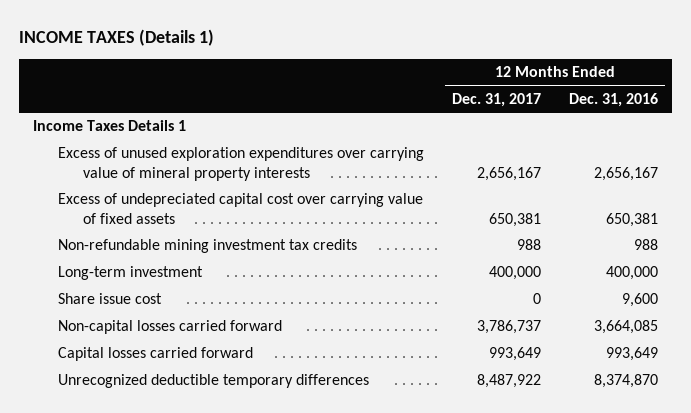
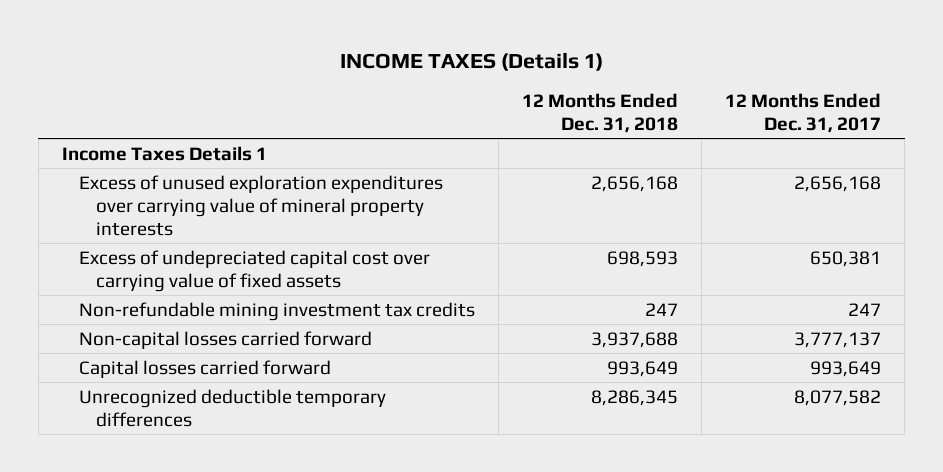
[568,92,658,107] Dec. 31, 2016 -> none
none -> [522,92,679,134] 12 Months Ended Dec. 31, 2018
[476,166,541,181] 2,656,167 -> [794,175,882,192] 2,656,168
[57,266,203,281] Long-term investment -> none
[57,293,162,305] Share issue cost -> none
[516,239,541,251] 988 -> [848,302,882,316] 247
[476,320,541,335] 3,786,737 -> [794,331,882,348] 3,777,137
[476,374,541,389] 8,487,922 -> [794,389,882,406] 8,077,582

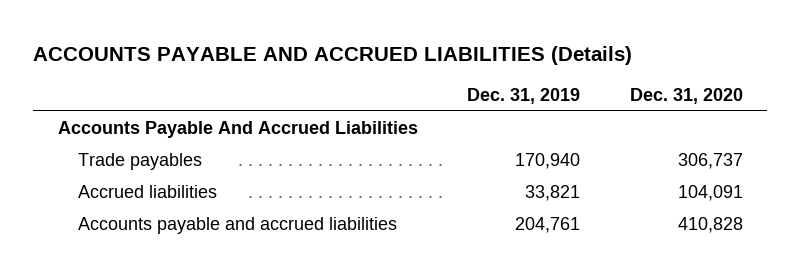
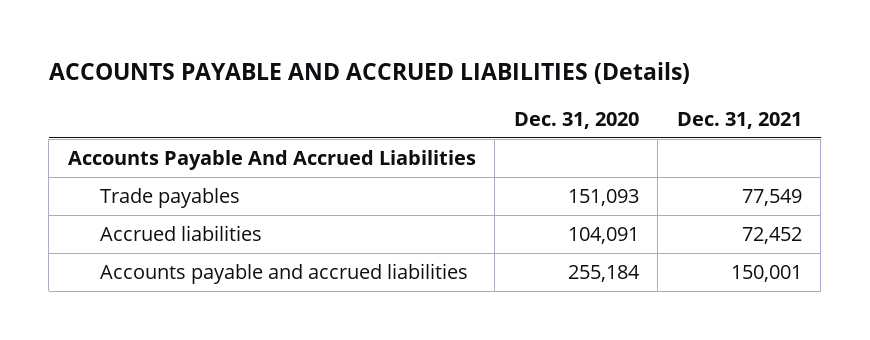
[467,88,581,105] Dec. 31, 2019 -> none
none -> [676,111,802,129] Dec. 31, 2021
[677,153,743,170] 306,737 -> [567,189,639,207] 151,093
[677,217,743,234] 410,828 -> [567,265,640,283] 255,184

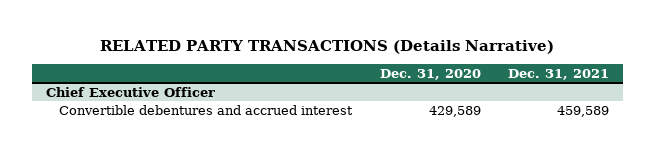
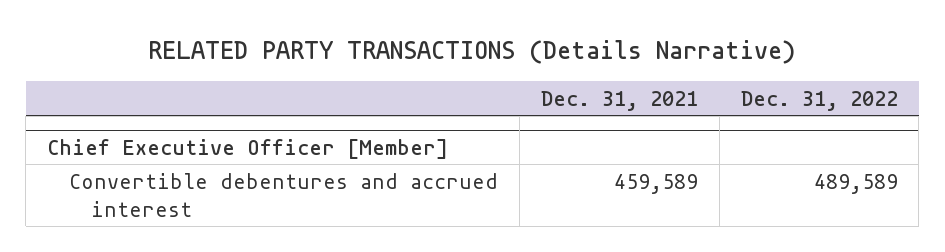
[379,68,481,80] Dec. 31, 2020 -> none
none -> [740,90,898,111] Dec. 31, 2022
[45,86,215,97] Chief Executive Officer -> [46,138,448,159] Chief Executive Officer [Member]

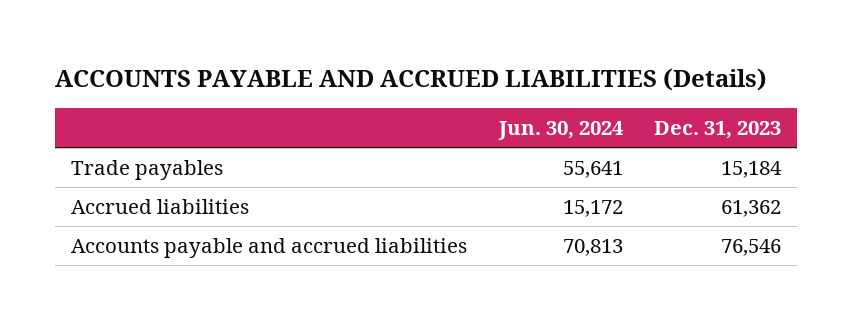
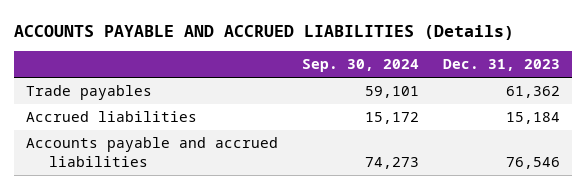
[497,121,624,141] Jun. 30, 2024 -> none
none -> [302,59,420,73] Sep. 30, 2024
[721,161,783,179] 15,184 -> [506,86,561,99] 61,362
[721,200,782,218] 61,362 -> [506,112,561,125] 15,184

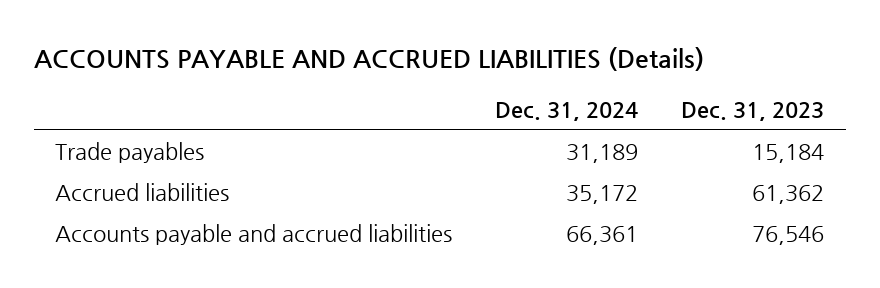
[302,59,420,73] Sep. 30, 2024 -> none
none -> [495,101,639,121] Dec. 31, 2024
[506,86,561,99] 61,362 -> [752,144,825,164] 15,184
[506,112,561,125] 15,184 -> [752,185,825,205] 61,362

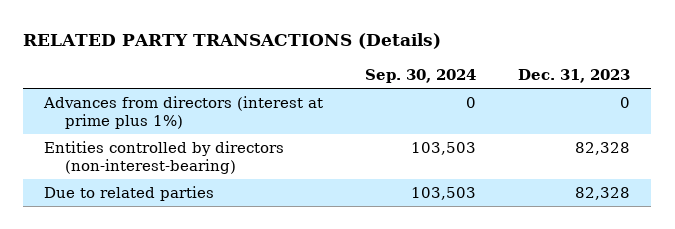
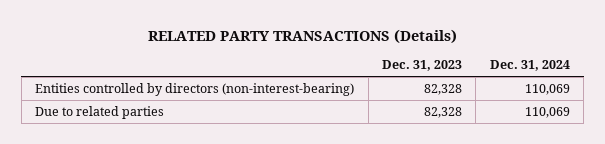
[365,69,477,84] Sep. 30, 2024 -> none
none -> [489,60,570,72] Dec. 31, 2024
[43,95,324,129] Advances from directors (interest at prime plus 1%) -> none

